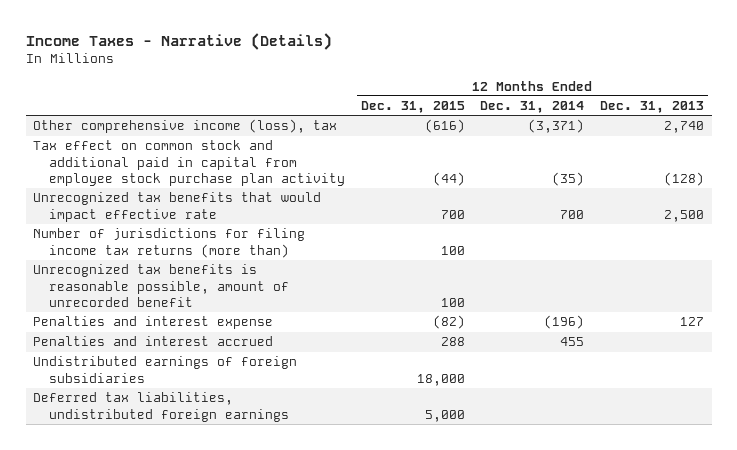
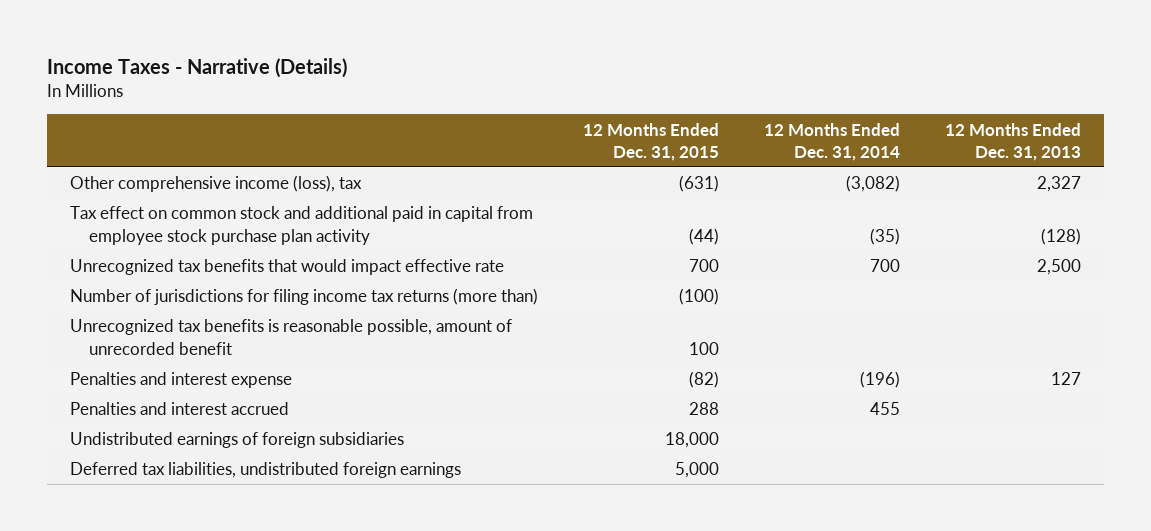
[424,119,465,134] (616) -> [679,175,720,193] (631)
[528,119,585,134] (3,371) -> [846,175,901,193] (3,082)
[663,121,704,134] 2,740 -> [1037,176,1082,193] 2,327
[440,245,465,255] 100 -> [679,288,720,306] (100)

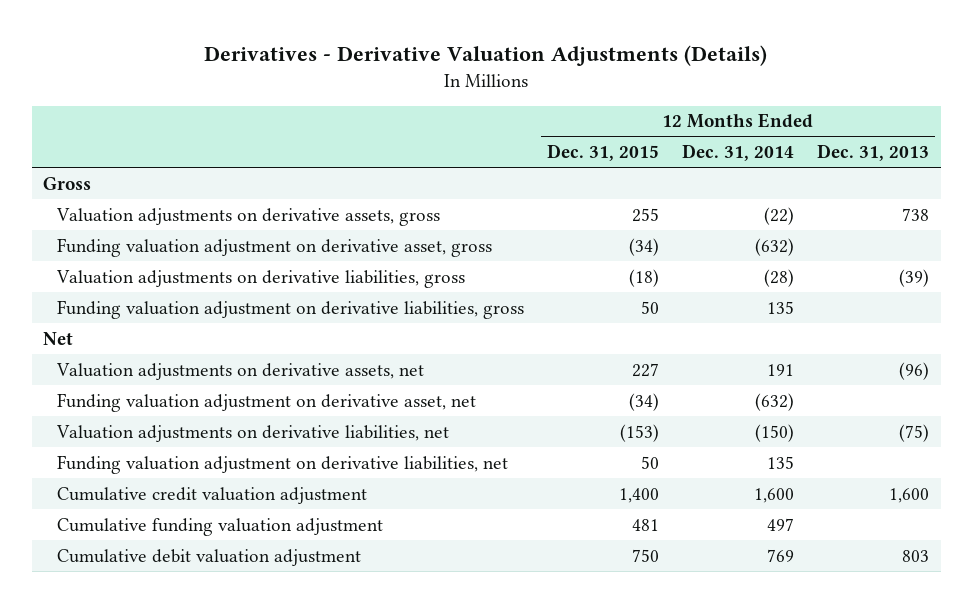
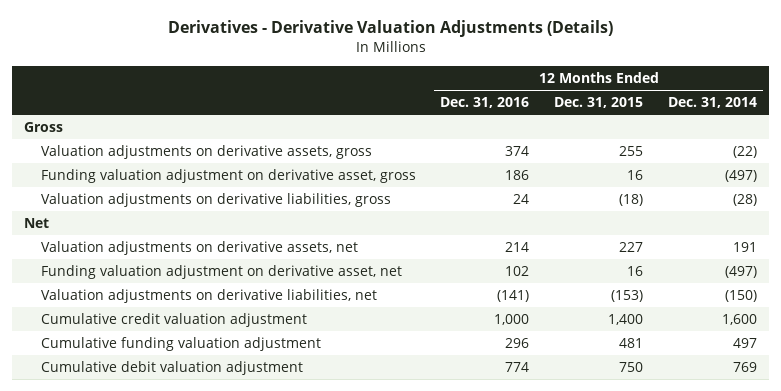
[817,144,930,162] Dec. 31, 2013 -> none
none -> [440,97,530,109] Dec. 31, 2016
[629,237,660,256] (34) -> [627,170,644,181] 16
[755,237,795,256] (632) -> [724,170,757,183] (497)
[57,299,525,319] Funding valuation adjustment on derivative liabilities, gross -> none
[629,392,660,411] (34) -> [627,266,644,277] 16
[755,392,795,411] (632) -> [724,266,757,279] (497)
[57,454,509,474] Funding valuation adjustment on derivative liabilities, net -> none

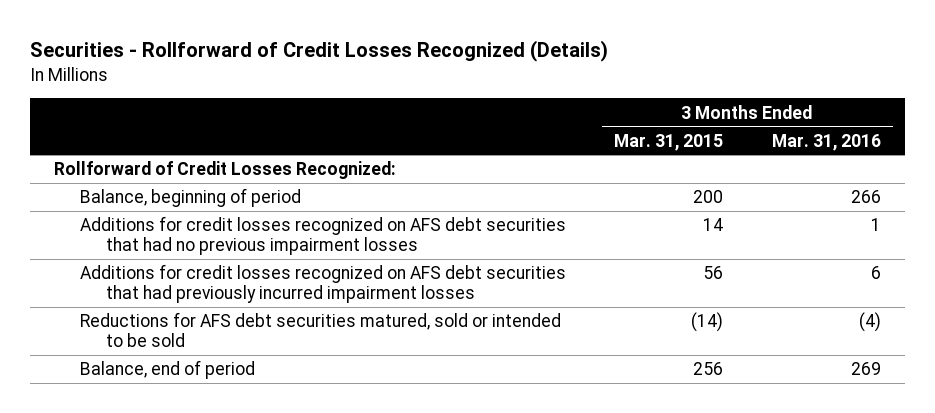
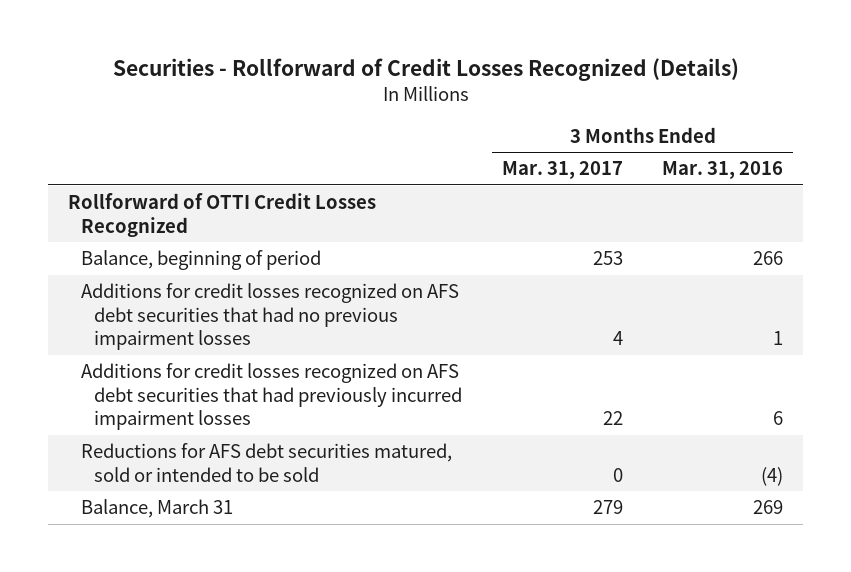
[614,133,724,151] Mar. 31, 2015 -> none
none -> [501,161,623,180] Mar. 31, 2017
[54,161,397,180] Rollforward of Credit Losses Recognized: -> [67,193,376,237] Rollforward of OTTI Credit Losses Recognized
[80,360,256,380] Balance, end of period -> [80,499,233,519] Balance, March 31

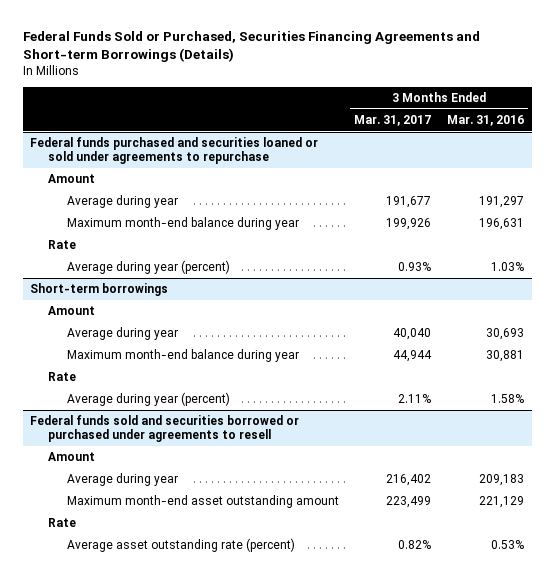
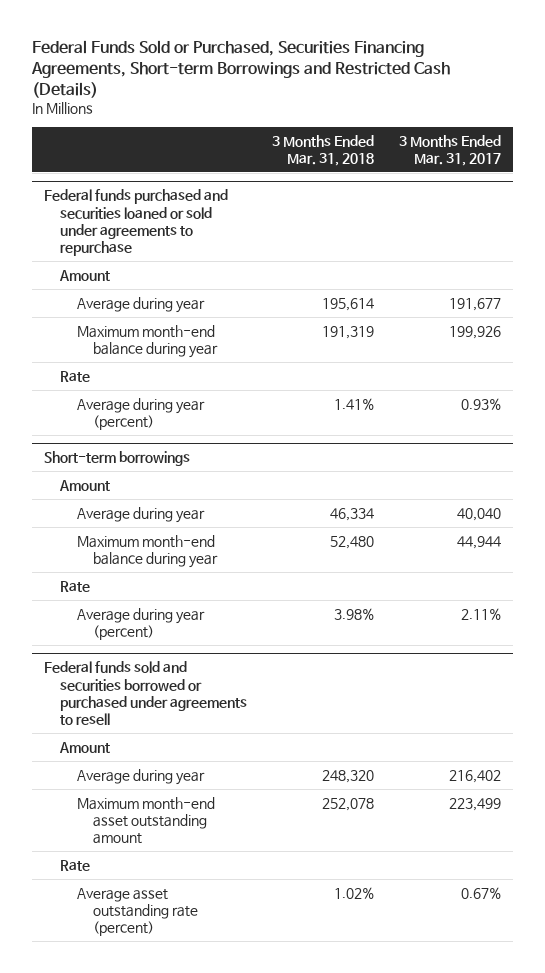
[22,30,480,63] Federal Funds Sold or Purchased, Securities Financing Agreements and Short-term Borrowings (Details) -> [30,40,450,99] Federal Funds Sold or Purchased, Securities Financing Agreements, Short-term Borrowings and Restricted Cash (Details)
[446,115,524,127] Mar. 31, 2016 -> none
none -> [271,134,374,166] 3 Months Ended Mar. 31, 2018
[398,540,432,550] 0.82% -> [460,886,501,899] 0.67%

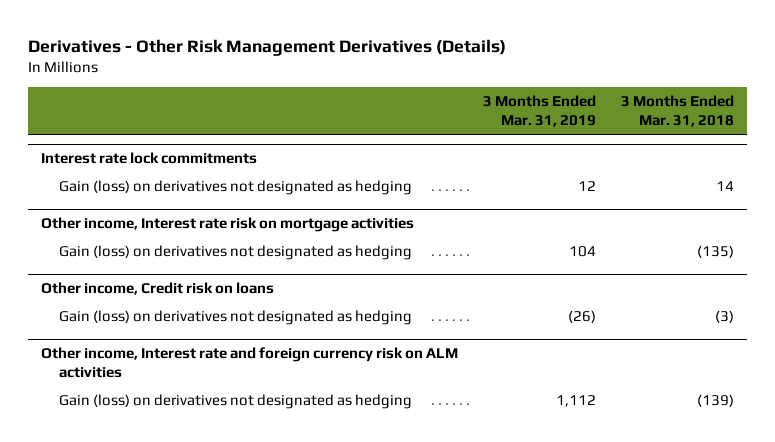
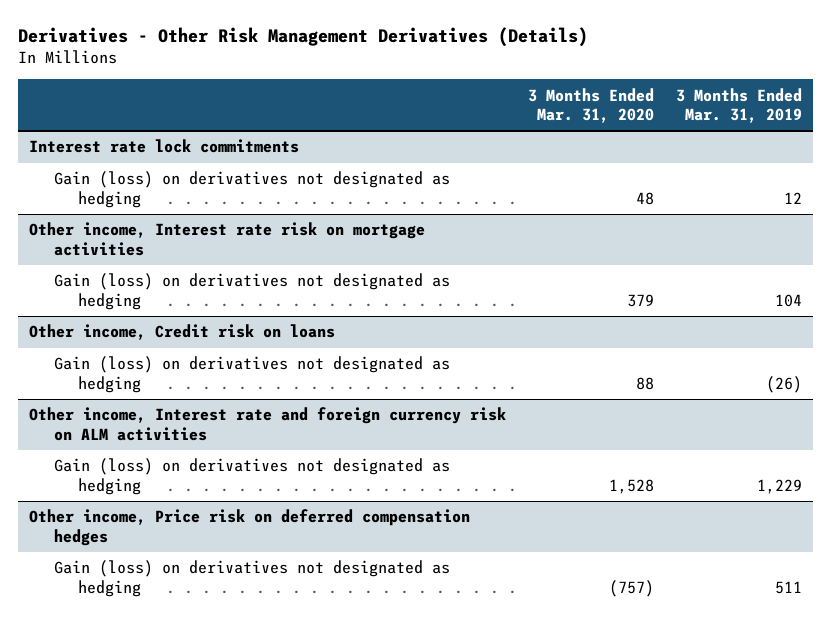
[621,95,735,128] 3 Months Ended Mar. 31, 2018 -> none
none -> [527,87,654,123] 3 Months Ended Mar. 31, 2020
[556,394,597,407] 1,112 -> [756,478,802,494] 1,229
none -> [28,509,470,546] Other income, Price risk on deferred compensation hedges
none -> [53,560,450,597] Gain (loss) on derivatives not designated as hedging

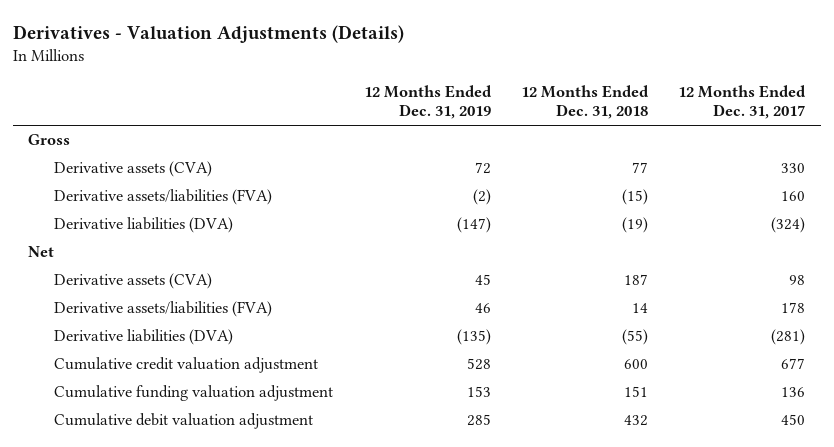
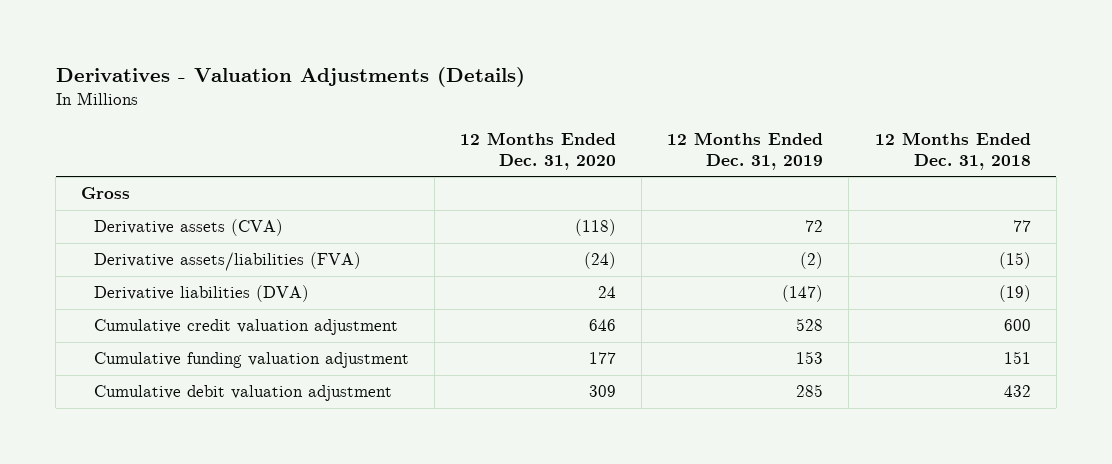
[678,84,807,120] 12 Months Ended Dec. 31, 2017 -> none
none -> [460,131,617,170] 12 Months Ended Dec. 31, 2020
[28,246,55,258] Net -> none
[54,273,213,290] Derivative assets (CVA) -> none
[54,301,273,318] Derivative assets/liabilities (FVA) -> none
[54,329,234,346] Derivative liabilities (DVA) -> none

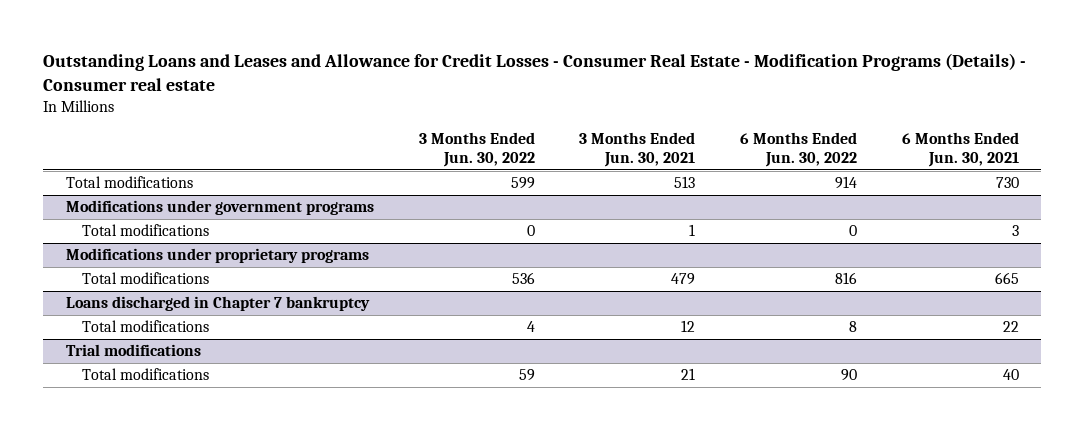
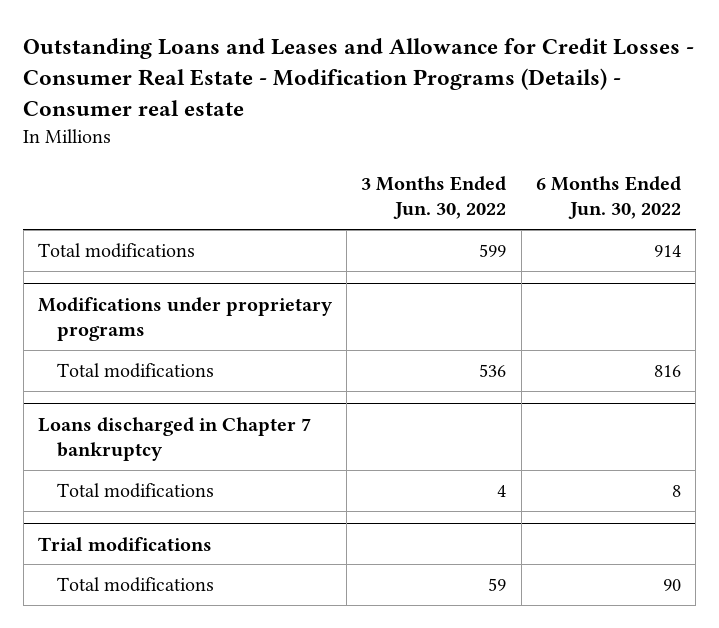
[579,132,696,168] 3 Months Ended Jun. 30, 2021 -> none
[901,132,1019,168] 6 Months Ended Jun. 30, 2021 -> none
[65,200,374,216] Modifications under government programs -> none
[81,224,209,237] Total modifications -> none

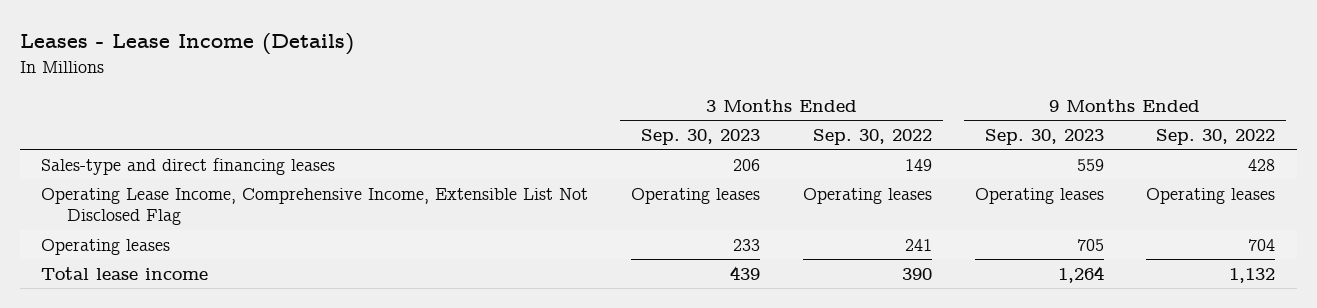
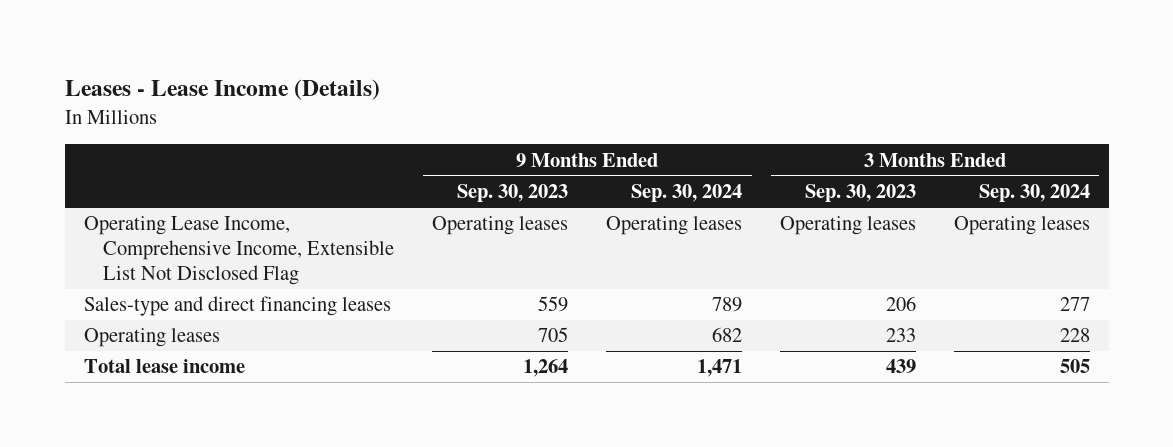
[812,129,932,146] Sep. 30, 2022 -> none
[1156,129,1276,146] Sep. 30, 2022 -> none
none -> [631,184,743,203] Sep. 30, 2024
none -> [978,184,1090,203] Sep. 30, 2024
[41,157,336,175] Sales-type and direct financing leases -> [83,296,391,317] Sales-type and direct financing leases

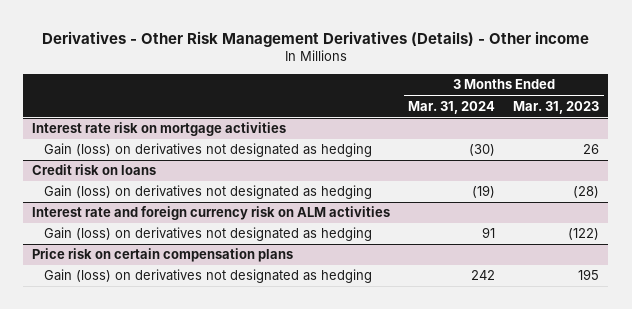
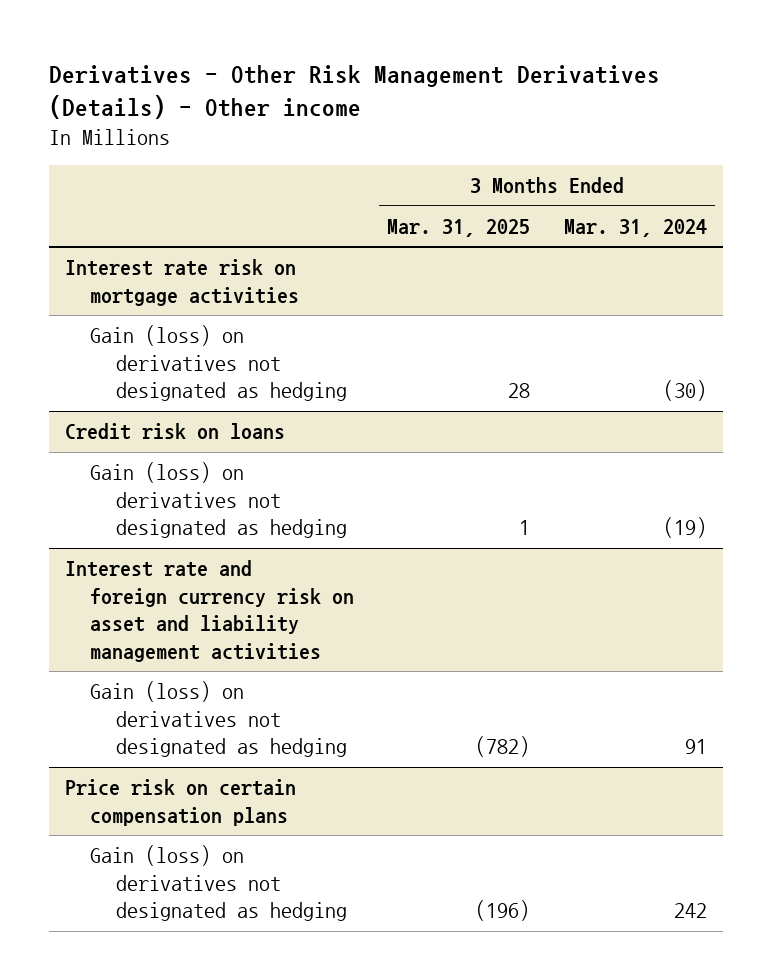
[513,100,600,114] Mar. 31, 2023 -> none
none -> [387,218,531,237] Mar. 31, 2025
[32,206,391,221] Interest rate and foreign currency risk on ALM activities -> [65,560,355,662] Interest rate and foreign currency risk on asset and liability management activities

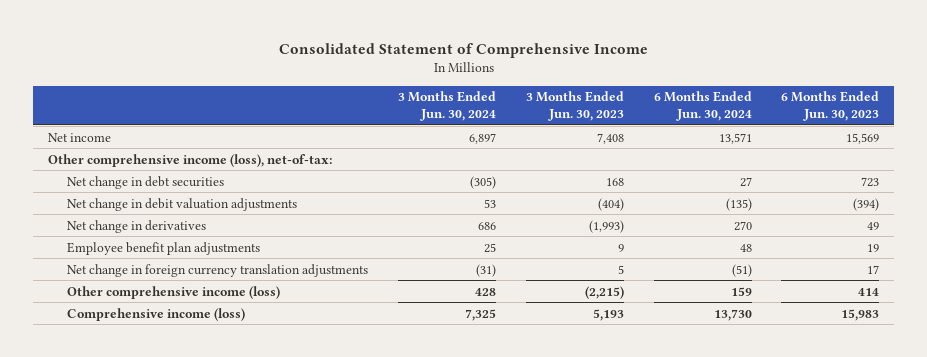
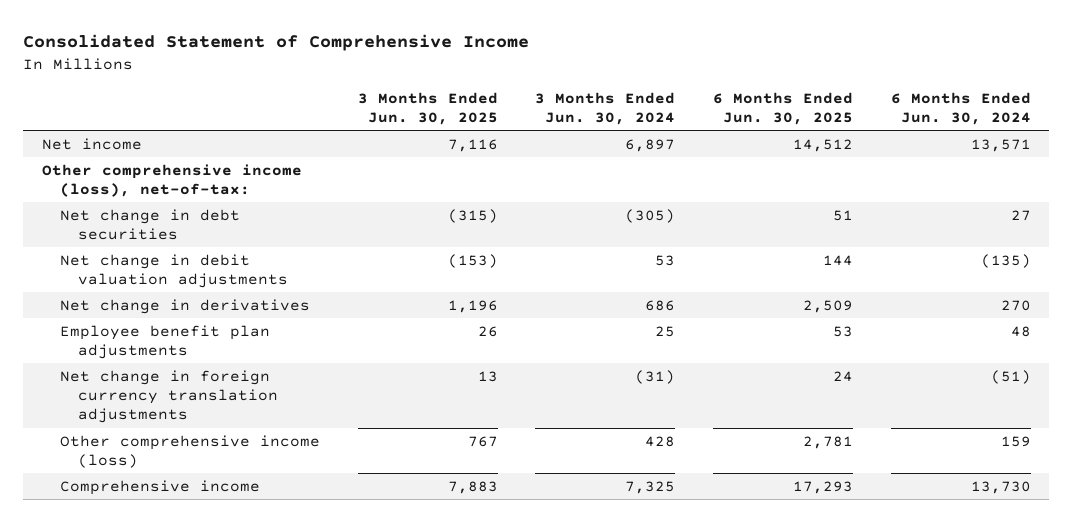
[525,91,624,122] 3 Months Ended Jun. 30, 2023 -> none
[781,91,880,122] 6 Months Ended Jun. 30, 2023 -> none
none -> [357,91,498,126] 3 Months Ended Jun. 30, 2025
none -> [712,91,853,126] 6 Months Ended Jun. 30, 2025
[67,307,246,321] Comprehensive income (loss) -> [59,479,260,495] Comprehensive income

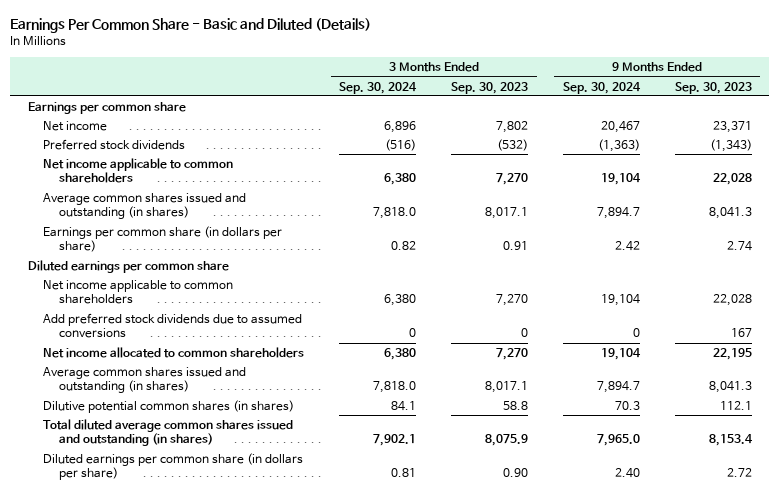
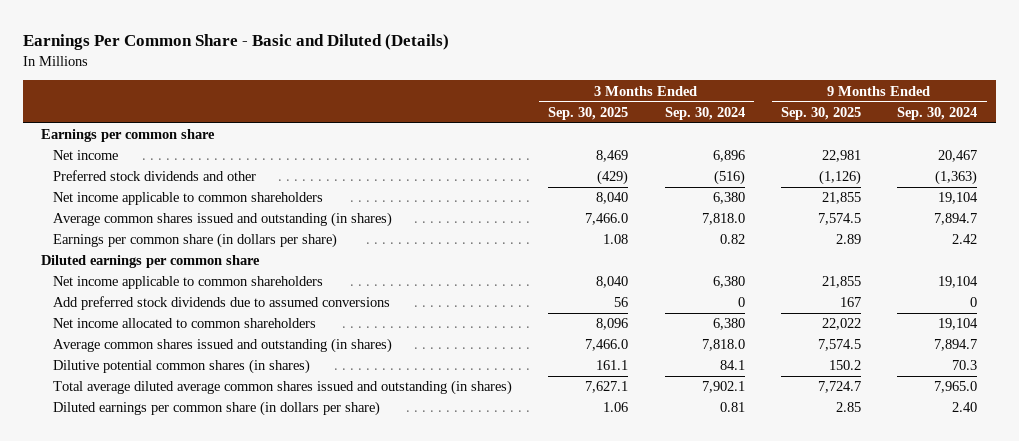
[451,81,529,94] Sep. 30, 2023 -> none
[674,81,752,94] Sep. 30, 2023 -> none
none -> [548,106,629,120] Sep. 30, 2025
none -> [781,106,862,120] Sep. 30, 2025
[43,139,186,151] Preferred stock dividends -> [52,170,256,182] Preferred stock dividends and other
[43,419,294,447] Total diluted average common shares issued and outstanding (in shares) -> [52,380,512,396] Total average diluted average common shares issued and outstanding (in shares)

